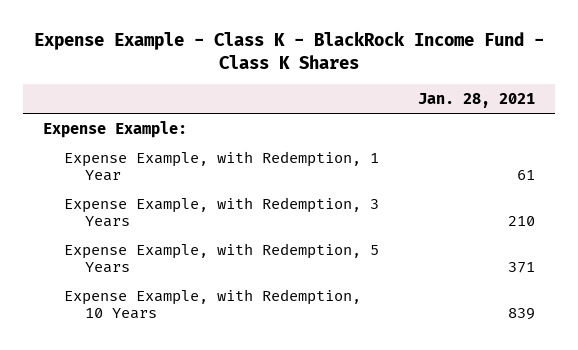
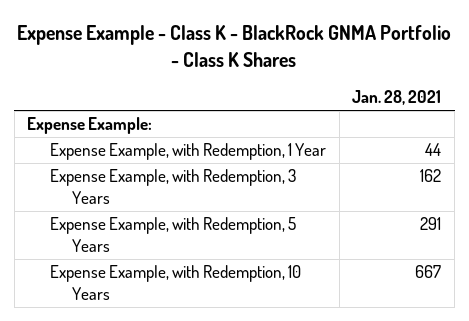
[33,31,544,70] Expense Example - Class K - BlackRock Income Fund - Class K Shares -> [17,25,452,67] Expense Example - Class K - BlackRock GNMA Portfolio - Class K Shares
[517,170,536,181] 61 -> [425,143,442,157] 44
[508,216,536,227] 210 -> [420,169,442,183] 162
[508,262,536,274] 371 -> [420,217,442,231] 291
[508,308,536,321] 839 -> [415,265,442,279] 667

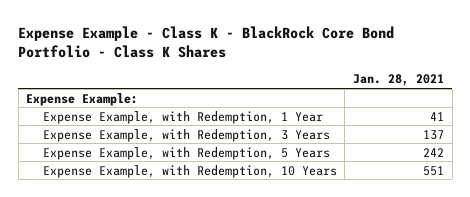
[17,25,452,67] Expense Example - Class K - BlackRock GNMA Portfolio - Class K Shares -> [18,25,395,59] Expense Example - Class K - BlackRock Core Bond Portfolio - Class K Shares
[425,143,442,157] 44 -> [429,111,444,121] 41
[420,169,442,183] 162 -> [422,129,444,140] 137
[420,217,442,231] 291 -> [422,147,444,157] 242
[415,265,442,279] 667 -> [422,165,444,176] 551

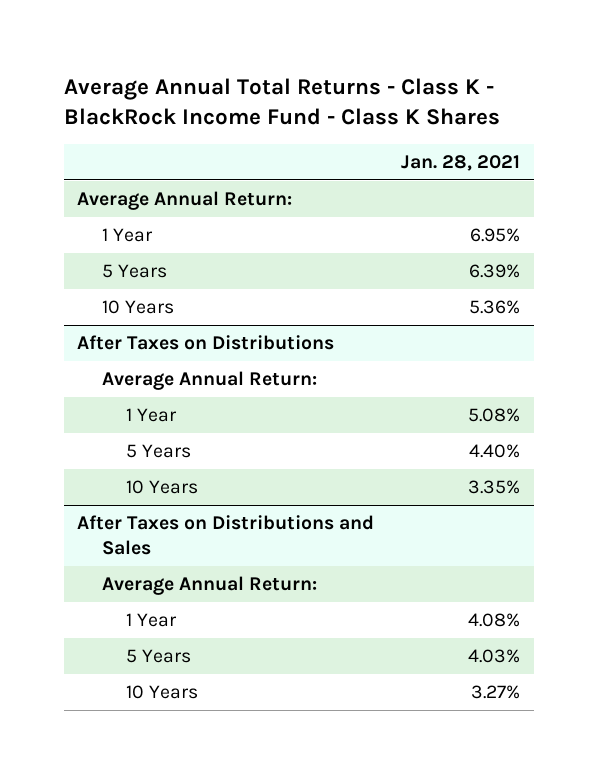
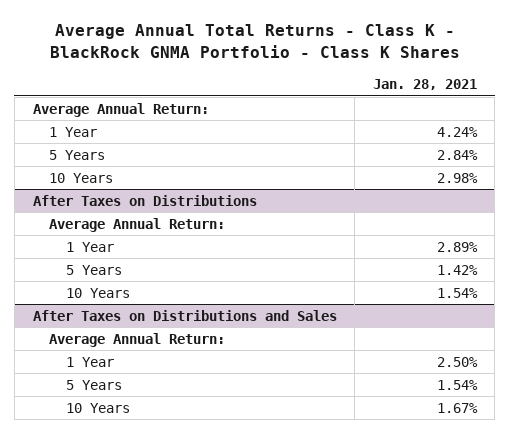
[64,78,501,126] Average Annual Total Returns - Class K - BlackRock Income Fund - Class K Shares -> [49,24,460,59] Average Annual Total Returns - Class K - BlackRock GNMA Portfolio - Class K Shares
[470,228,521,243] 6.95% -> [436,126,478,137] 4.24%
[469,264,521,279] 6.39% -> [436,149,478,160] 2.84%
[469,300,521,315] 5.36% -> [436,172,478,183] 2.98%
[468,408,521,423] 5.08% -> [436,241,478,252] 2.89%
[469,444,521,459] 4.40% -> [436,264,478,275] 1.42%
[468,480,521,495] 3.35% -> [436,287,478,298] 1.54%
[468,613,521,628] 4.08% -> [436,356,478,367] 2.50%
[468,649,521,664] 4.03% -> [436,379,478,390] 1.54%
[471,685,521,700] 3.27% -> [436,402,478,413] 1.67%

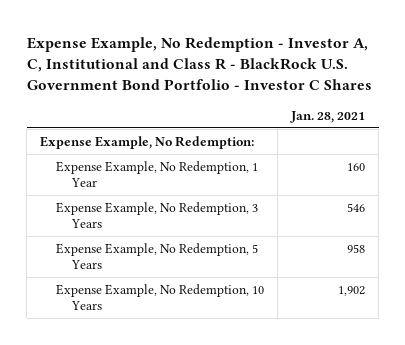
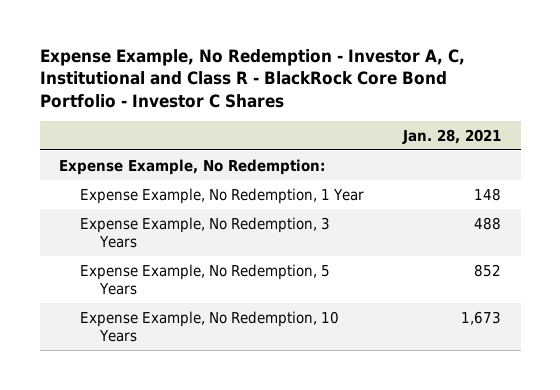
[26,36,372,90] Expense Example, No Redemption - Investor A, C, Institutional and Class R - BlackRock U.S. Government Bond Portfolio - Investor C Shares -> [39,49,465,108] Expense Example, No Redemption - Investor A, C, Institutional and Class R - BlackRock Core Bond Portfolio - Investor C Shares
[347,162,366,171] 160 -> [473,187,501,201] 148
[347,202,366,212] 546 -> [473,216,501,230] 488
[347,243,366,253] 958 -> [473,263,501,277] 852
[338,285,366,296] 1,902 -> [460,310,501,325] 1,673

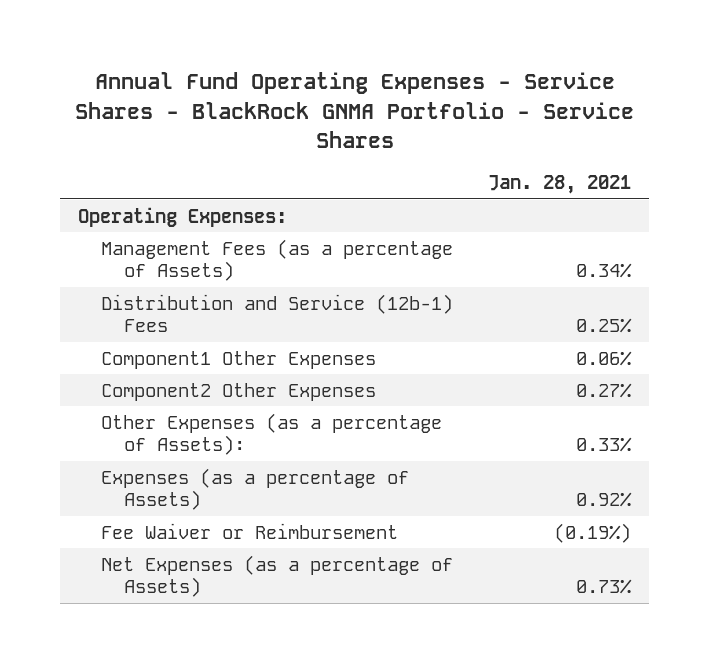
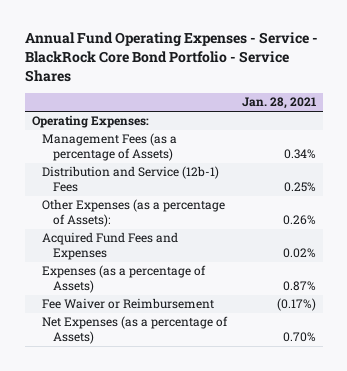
[74,72,634,148] Annual Fund Operating Expenses - Service Shares - BlackRock GNMA Portfolio - Service Shares -> [24,32,318,82] Annual Fund Operating Expenses - Service - BlackRock Core Bond Portfolio - Service Shares
[100,350,376,369] Component1 Other Expenses -> none
[100,382,376,401] Component2 Other Expenses -> none
[576,437,633,453] 0.33% -> [282,214,316,225] 0.26%
none -> [42,232,179,260] Acquired Fund Fees and Expenses
[576,492,633,508] 0.92% -> [282,280,316,291] 0.87%
[554,522,632,543] (0.19%) -> [276,298,316,312] (0.17%)
[576,579,633,595] 0.73% -> [282,331,316,342] 0.70%

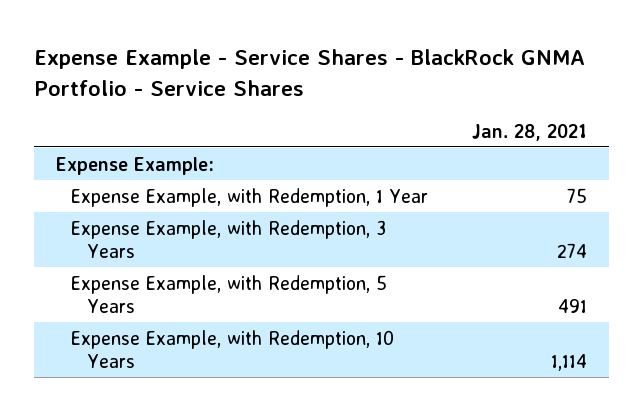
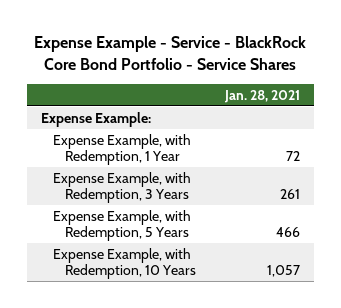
[34,48,586,96] Expense Example - Service Shares - BlackRock GNMA Portfolio - Service Shares -> [34,36,307,70] Expense Example - Service - BlackRock Core Bond Portfolio - Service Shares
[567,187,588,203] 75 -> [285,151,300,162] 72
[557,242,588,258] 274 -> [279,189,300,200] 261
[558,298,588,313] 491 -> [275,227,300,238] 466
[551,353,588,371] 1,114 -> [266,265,300,278] 1,057

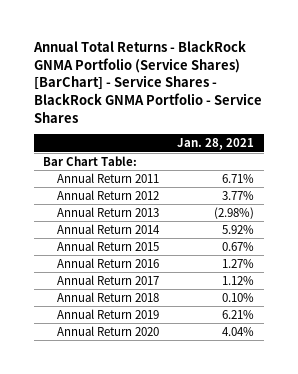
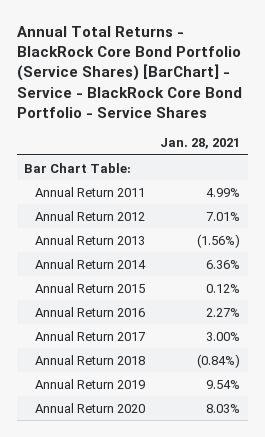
[33,39,263,123] Annual Total Returns - BlackRock GNMA Portfolio (Service Shares) [BarChart] - Service Shares - BlackRock GNMA Portfolio - Service Shares -> [16,25,242,118] Annual Total Returns - BlackRock Core Bond Portfolio (Service Shares) [BarChart] - Service - BlackRock Core Bond Portfolio - Service Shares
[222,173,255,183] 6.71% -> [206,187,241,197] 4.99%
[222,190,255,200] 3.77% -> [206,211,241,221] 7.01%
[214,206,255,219] (2.98%) -> [197,233,241,248] (1.56%)
[222,224,255,234] 5.92% -> [206,259,241,269] 6.36%
[222,241,255,251] 0.67% -> [206,283,241,293] 0.12%
[222,258,255,268] 1.27% -> [206,307,241,317] 2.27%
[222,275,255,285] 1.12% -> [206,331,241,341] 3.00%
[222,292,255,302] 0.10% -> [197,353,241,368] (0.84%)
[222,309,255,319] 6.21% -> [206,379,241,389] 9.54%
[222,326,255,336] 4.04% -> [206,403,241,413] 8.03%

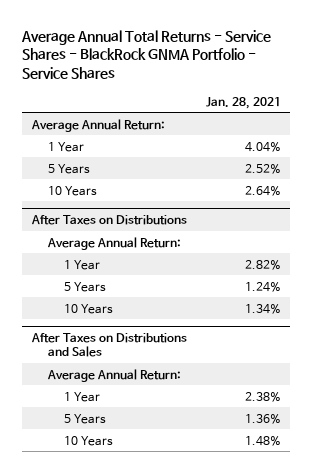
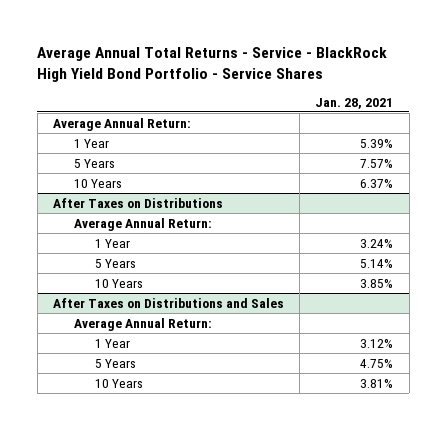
[20,29,271,79] Average Annual Total Returns - Service Shares - BlackRock GNMA Portfolio - Service Shares -> [37,46,388,82] Average Annual Total Returns - Service - BlackRock High Yield Bond Portfolio - Service Shares
[244,141,281,152] 4.04% -> [360,138,394,148] 5.39%
[244,163,281,174] 2.52% -> [360,158,394,168] 7.57%
[244,185,281,196] 2.64% -> [360,178,394,188] 6.37%
[244,259,281,270] 2.82% -> [360,238,394,248] 3.24%
[244,281,281,292] 1.24% -> [360,258,394,268] 5.14%
[244,303,281,314] 1.34% -> [360,278,394,288] 3.85%
[244,391,281,402] 2.38% -> [360,338,394,348] 3.12%
[244,413,281,424] 1.36% -> [360,358,394,368] 4.75%
[244,435,281,446] 1.48% -> [360,378,394,388] 3.81%

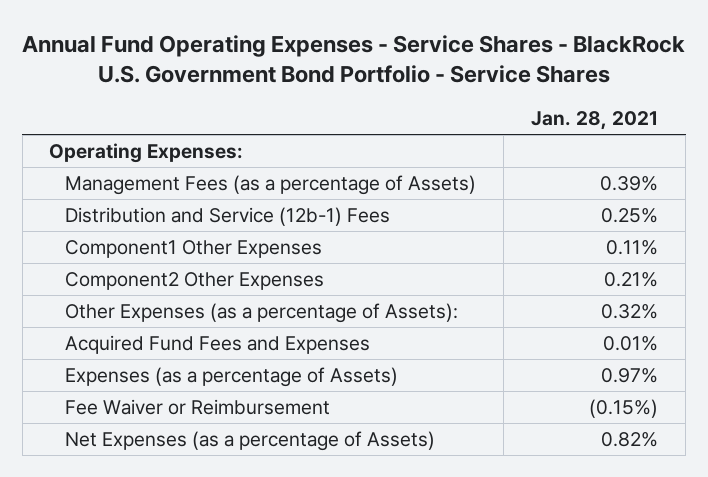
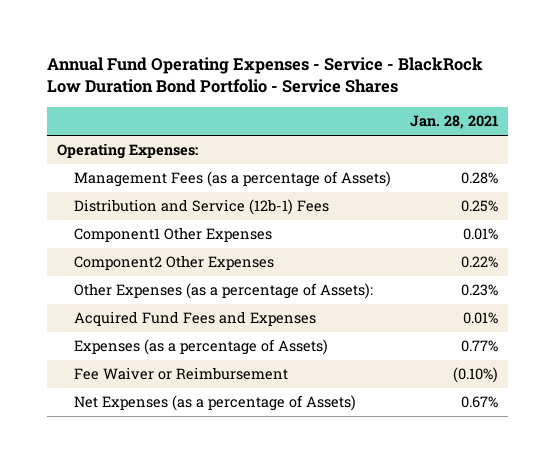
[21,35,685,84] Annual Fund Operating Expenses - Service Shares - BlackRock U.S. Government Bond Portfolio - Service Shares -> [47,56,484,94] Annual Fund Operating Expenses - Service - BlackRock Low Duration Bond Portfolio - Service Shares
[600,176,659,192] 0.39% -> [460,172,498,185] 0.28%
[606,240,659,256] 0.11% -> [462,228,498,241] 0.01%
[604,272,659,288] 0.21% -> [460,256,498,269] 0.22%
[601,304,659,320] 0.32% -> [460,284,498,297] 0.23%
[601,368,659,384] 0.97% -> [460,340,498,353] 0.77%
[589,399,659,419] (0.15%) -> [452,367,498,384] (0.10%)
[601,432,659,448] 0.82% -> [460,396,498,409] 0.67%

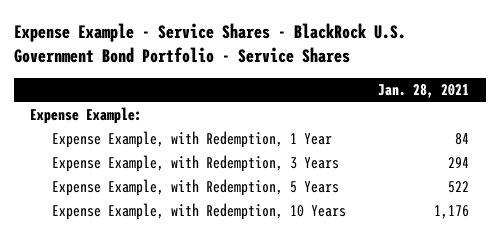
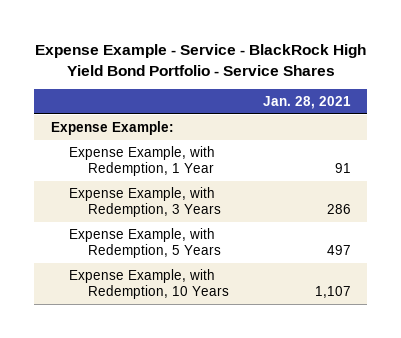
[13,23,406,64] Expense Example - Service Shares - BlackRock U.S. Government Bond Portfolio - Service Shares -> [34,43,366,76] Expense Example - Service - BlackRock High Yield Bond Portfolio - Service Shares
[455,133,470,146] 84 -> [334,162,351,173] 91
[448,157,470,169] 294 -> [326,203,351,214] 286
[448,181,470,194] 522 -> [326,244,351,255] 497
[434,205,470,220] 1,176 -> [314,285,351,298] 1,107

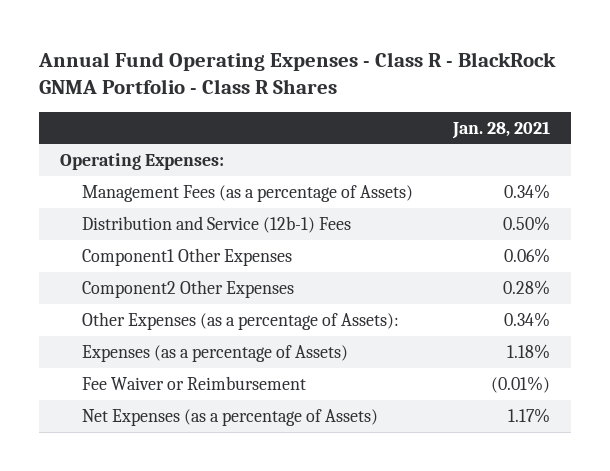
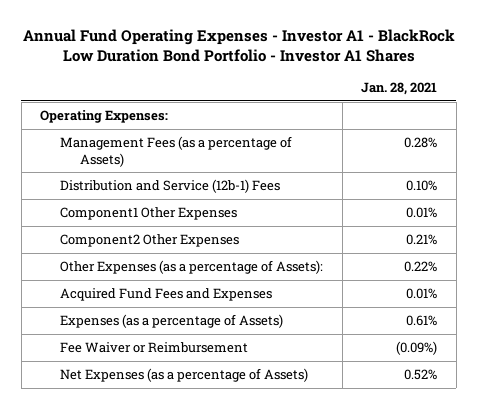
[38,51,557,95] Annual Fund Operating Expenses - Class R - BlackRock GNMA Portfolio - Class R Shares -> [22,29,455,63] Annual Fund Operating Expenses - Investor A1 - BlackRock Low Duration Bond Portfolio - Investor A1 Shares
[504,183,551,199] 0.34% -> [404,136,438,148] 0.28%
[503,215,551,231] 0.50% -> [406,179,438,191] 0.10%
[504,247,551,263] 0.06% -> [406,206,438,218] 0.01%
[503,279,551,295] 0.28% -> [406,233,438,245] 0.21%
[504,311,551,327] 0.34% -> [404,260,438,272] 0.22%
none -> [60,287,273,301] Acquired Fund Fees and Expenses
[507,343,551,359] 1.18% -> [406,314,438,326] 0.61%
[491,375,551,393] (0.01%) -> [396,340,438,355] (0.09%)
[508,407,551,423] 1.17% -> [404,368,438,380] 0.52%

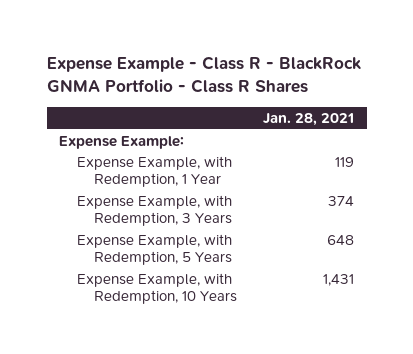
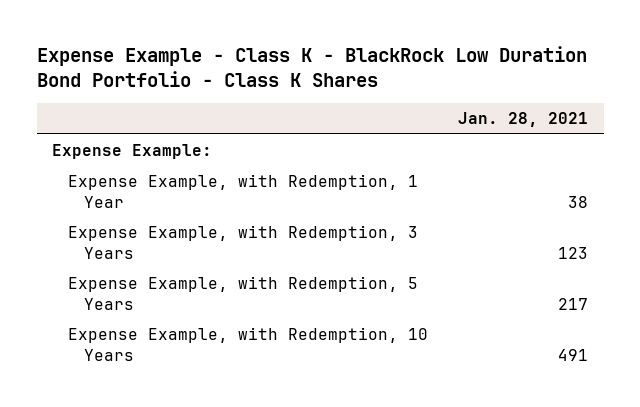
[46,56,361,94] Expense Example - Class R - BlackRock GNMA Portfolio - Class R Shares -> [36,45,587,87] Expense Example - Class K - BlackRock Low Duration Bond Portfolio - Class K Shares
[334,156,354,167] 119 -> [568,195,589,208] 38
[327,195,354,206] 374 -> [558,246,589,259] 123
[326,234,354,245] 648 -> [558,297,589,310] 217
[322,273,354,286] 1,431 -> [558,348,589,361] 491

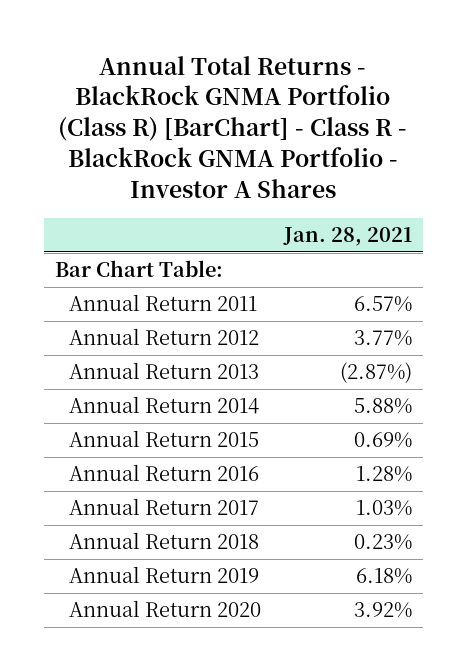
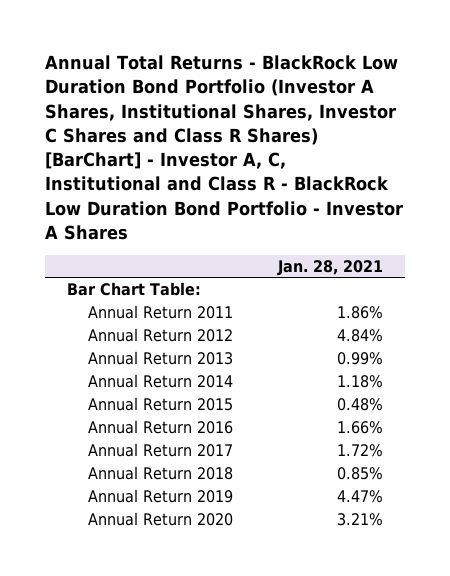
[58,55,408,198] Annual Total Returns - BlackRock GNMA Portfolio (Class R) [BarChart] - Class R - BlackRock GNMA Portfolio - Investor A Shares -> [44,55,403,241] Annual Total Returns - BlackRock Low Duration Bond Portfolio (Investor A Shares, Institutional Shares, Investor C Shares and Class R Shares) [BarChart] - Investor A, C, Institutional and Class R - BlackRock Low Duration Bond Portfolio - Investor A Shares
[353,296,412,313] 6.57% -> [336,306,383,320] 1.86%
[353,330,412,347] 3.77% -> [336,329,383,343] 4.84%
[339,362,412,384] (2.87%) -> [336,352,383,366] 0.99%
[353,398,412,415] 5.88% -> [336,375,383,389] 1.18%
[353,432,412,449] 0.69% -> [336,398,383,412] 0.48%
[355,466,412,483] 1.28% -> [336,421,383,435] 1.66%
[355,500,412,517] 1.03% -> [336,444,383,458] 1.72%
[353,534,412,551] 0.23% -> [336,467,383,481] 0.85%
[355,568,412,585] 6.18% -> [336,490,383,504] 4.47%
[353,602,412,619] 3.92% -> [336,513,383,527] 3.21%

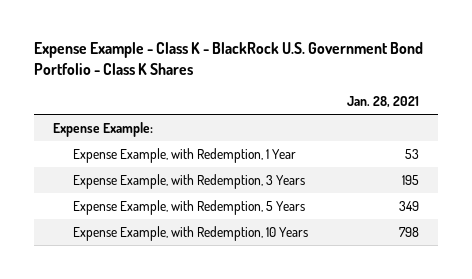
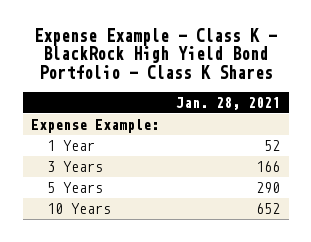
[33,42,423,76] Expense Example - Class K - BlackRock U.S. Government Bond Portfolio - Class K Shares -> [33,27,277,80] Expense Example - Class K - BlackRock High Yield Bond Portfolio - Class K Shares
[73,147,297,163] Expense Example, with Redemption, 1 Year -> [47,140,96,152] 1 Year
[404,148,419,159] 53 -> [264,140,281,152] 52
[73,173,306,189] Expense Example, with Redemption, 3 Years -> [47,161,104,173] 3 Years
[401,174,419,185] 195 -> [256,161,281,173] 166
[73,199,306,215] Expense Example, with Redemption, 5 Years -> [47,182,104,194] 5 Years
[398,200,419,211] 349 -> [256,182,281,194] 290
[73,225,309,241] Expense Example, with Redemption, 10 Years -> [47,203,112,215] 10 Years
[398,226,419,237] 798 -> [256,203,281,215] 652

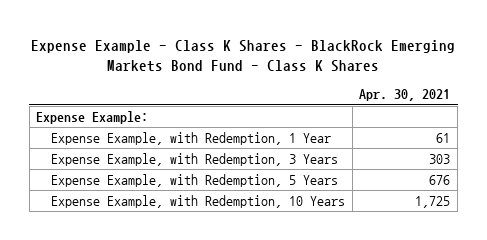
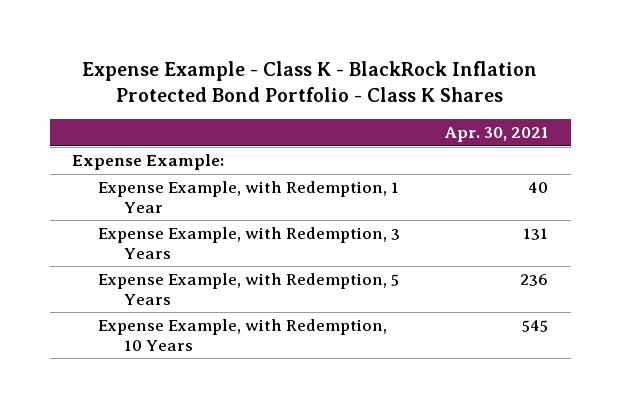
[31,39,456,73] Expense Example - Class K Shares - BlackRock Emerging Markets Bond Fund - Class K Shares -> [82,60,538,103] Expense Example - Class K - BlackRock Inflation Protected Bond Portfolio - Class K Shares
[436,132,451,143] 61 -> [528,182,549,194] 40
[429,153,451,164] 303 -> [523,228,549,241] 131
[429,174,451,185] 676 -> [520,274,549,287] 236
[415,195,451,208] 1,725 -> [522,320,549,333] 545

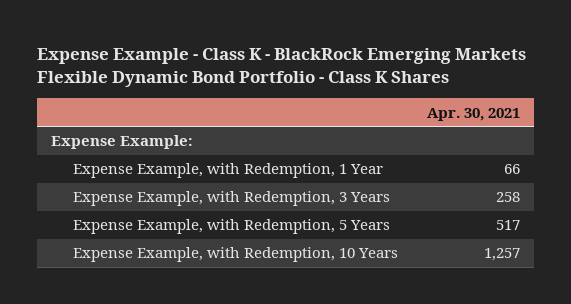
[82,60,538,103] Expense Example - Class K - BlackRock Inflation Protected Bond Portfolio - Class K Shares -> [37,48,527,88] Expense Example - Class K - BlackRock Emerging Markets Flexible Dynamic Bond Portfolio - Class K Shares
[528,182,549,194] 40 -> [503,164,520,175] 66
[523,228,549,241] 131 -> [495,192,520,203] 258
[520,274,549,287] 236 -> [495,220,520,231] 517
[522,320,549,333] 545 -> [483,248,520,262] 1,257

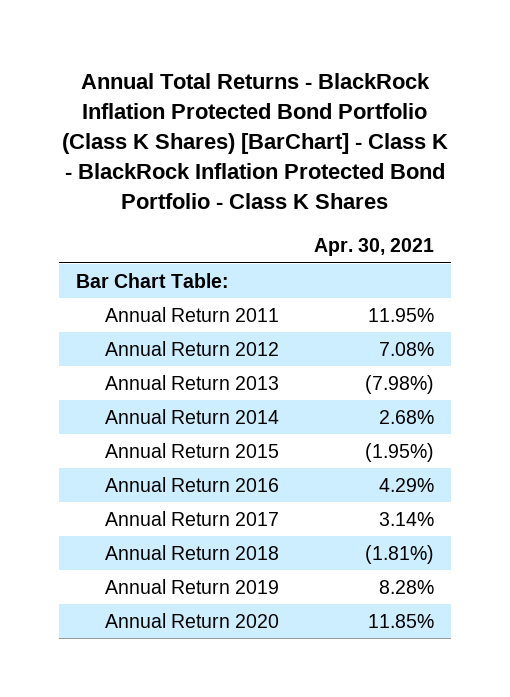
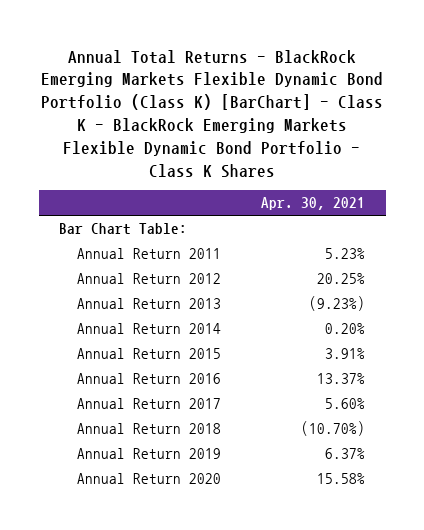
[62,72,449,209] Annual Total Returns - BlackRock Inflation Protected Bond Portfolio (Class K Shares) [BarChart] - Class K - BlackRock Inflation Protected Bond Portfolio - Class K Shares -> [41,49,384,178] Annual Total Returns - BlackRock Emerging Markets Flexible Dynamic Bond Portfolio (Class K) [BarChart] - Class K - BlackRock Emerging Markets Flexible Dynamic Bond Portfolio - Class K Shares
[367,307,434,322] 11.95% -> [325,248,366,260] 5.23%
[378,341,434,356] 7.08% -> [317,273,366,285] 20.25%
[364,374,434,394] (7.98%) -> [309,296,366,312] (9.23%)
[378,409,434,424] 2.68% -> [325,323,366,335] 0.20%
[364,442,434,462] (1.95%) -> [325,348,366,360] 3.91%
[378,477,434,492] 4.29% -> [317,373,366,385] 13.37%
[378,511,434,526] 3.14% -> [325,398,366,410] 5.60%
[364,544,434,564] (1.81%) -> [301,421,366,437] (10.70%)
[378,579,434,594] 8.28% -> [325,448,366,460] 6.37%
[367,613,434,628] 11.85% -> [317,473,366,485] 15.58%

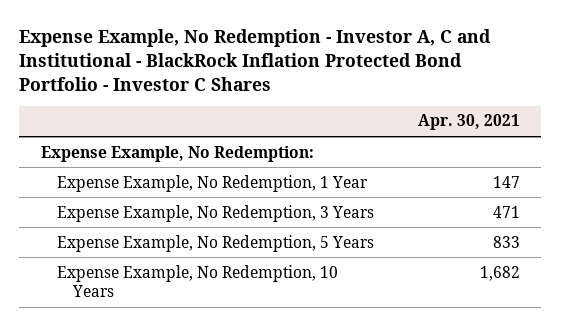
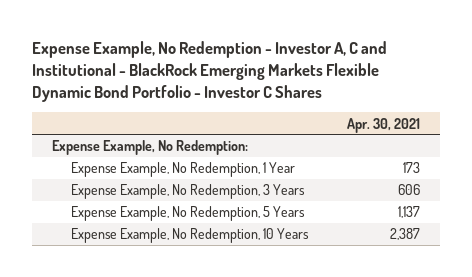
[19,28,492,91] Expense Example, No Redemption - Investor A, C and Institutional - BlackRock Inflation Protected Bond Portfolio - Investor C Shares -> [32,41,388,103] Expense Example, No Redemption - Investor A, C and Institutional - BlackRock Emerging Markets Flexible Dynamic Bond Portfolio - Investor C Shares
[492,175,520,188] 147 -> [403,162,421,174] 173
[492,205,520,218] 471 -> [398,184,421,196] 606
[492,235,520,248] 833 -> [398,206,421,219] 1,137
[479,265,520,281] 1,682 -> [390,228,421,241] 2,387

